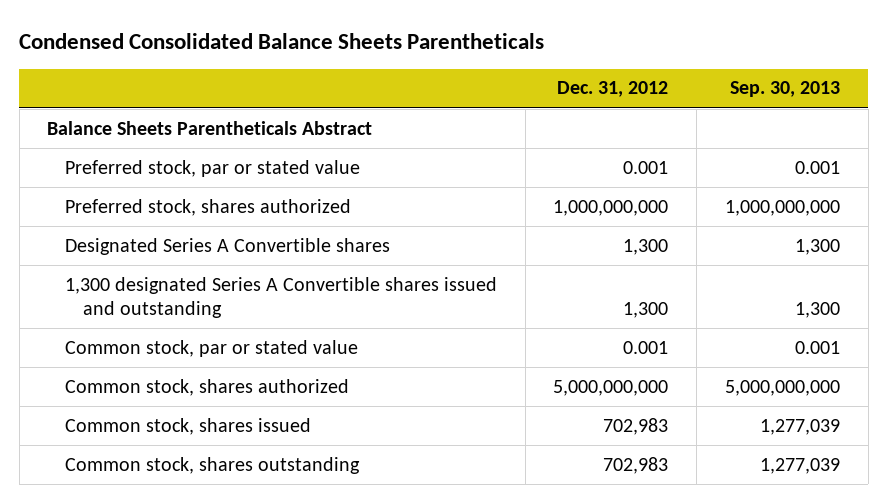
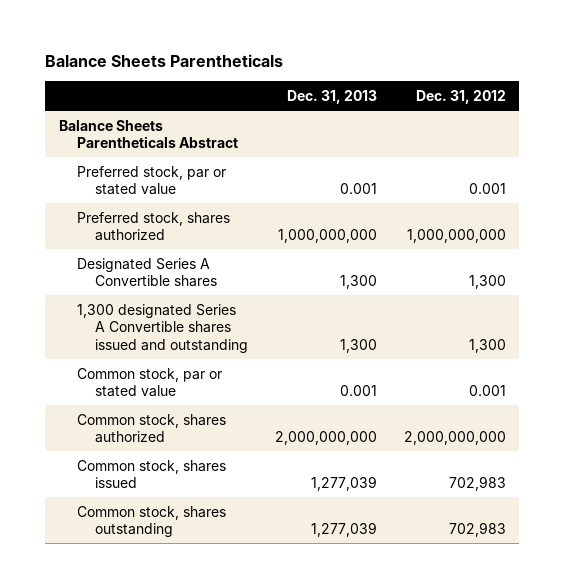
[19,33,545,50] Condensed Consolidated Balance Sheets Parentheticals -> [45,54,284,68] Balance Sheets Parentheticals
[729,81,840,98] Sep. 30, 2013 -> none
none -> [286,89,377,104] Dec. 31, 2013
[553,379,669,396] 5,000,000,000 -> [403,431,506,446] 2,000,000,000

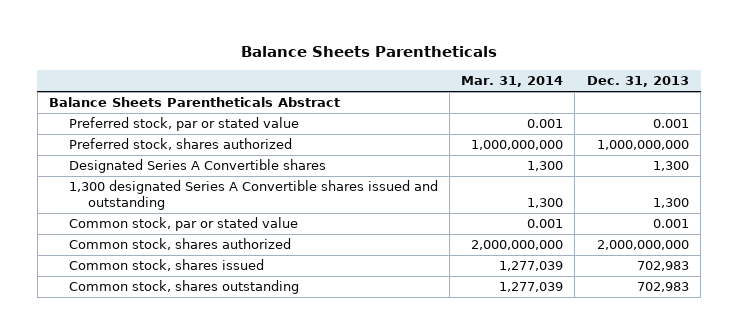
[415,89,506,104] Dec. 31, 2012 -> none
none -> [461,76,564,88] Mar. 31, 2014
[310,476,377,492] 1,277,039 -> [636,261,689,272] 702,983
[310,522,377,538] 1,277,039 -> [636,282,689,293] 702,983

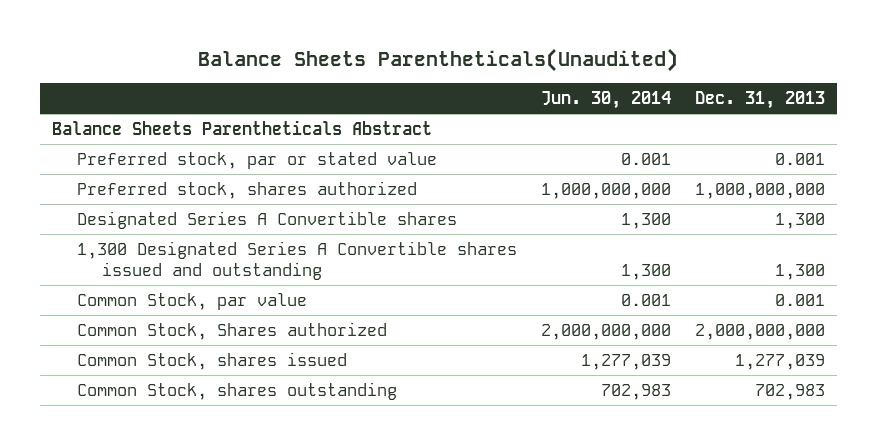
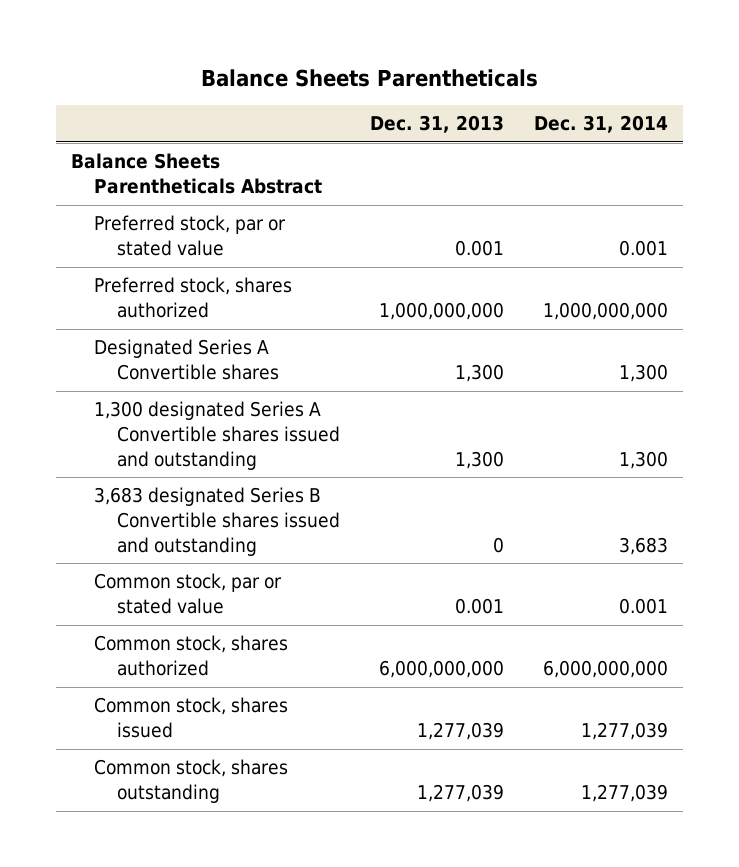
[198,47,679,72] Balance Sheets Parentheticals(Unaudited) -> [201,68,539,87] Balance Sheets Parentheticals
[540,90,671,109] Jun. 30, 2014 -> none
none -> [533,115,668,134] Dec. 31, 2014
[76,241,517,281] 1,300 Designated Series A Convertible shares issued and outstanding -> [93,401,340,470] 1,300 designated Series A Convertible shares issued and outstanding
none -> [93,487,340,556] 3,683 designated Series B Convertible shares issued and outstanding
[76,293,307,311] Common Stock, par value -> [93,573,282,615] Common stock, par or stated value
[76,322,387,341] Common Stock, Shares authorized -> [93,635,288,677] Common stock, shares authorized
[695,324,826,341] 2,000,000,000 -> [378,660,504,679] 6,000,000,000
[76,352,347,371] Common Stock, shares issued -> [93,697,288,739] Common stock, shares issued
[76,382,397,401] Common Stock, shares outstanding -> [93,759,288,804] Common stock, shares outstanding
[755,384,826,401] 702,983 -> [416,784,504,803] 1,277,039

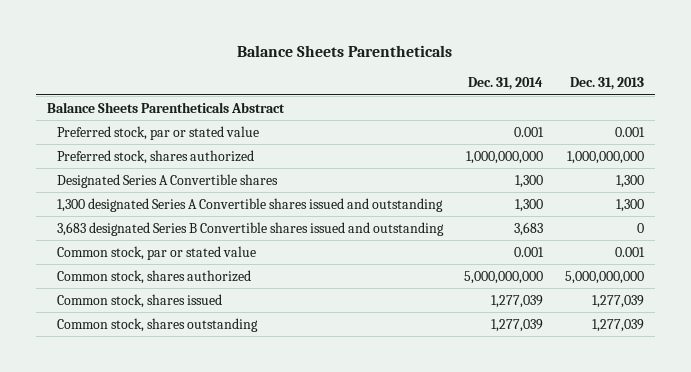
[378,660,504,679] 6,000,000,000 -> [565,270,645,284] 5,000,000,000
[542,660,668,679] 6,000,000,000 -> [464,270,544,284] 5,000,000,000

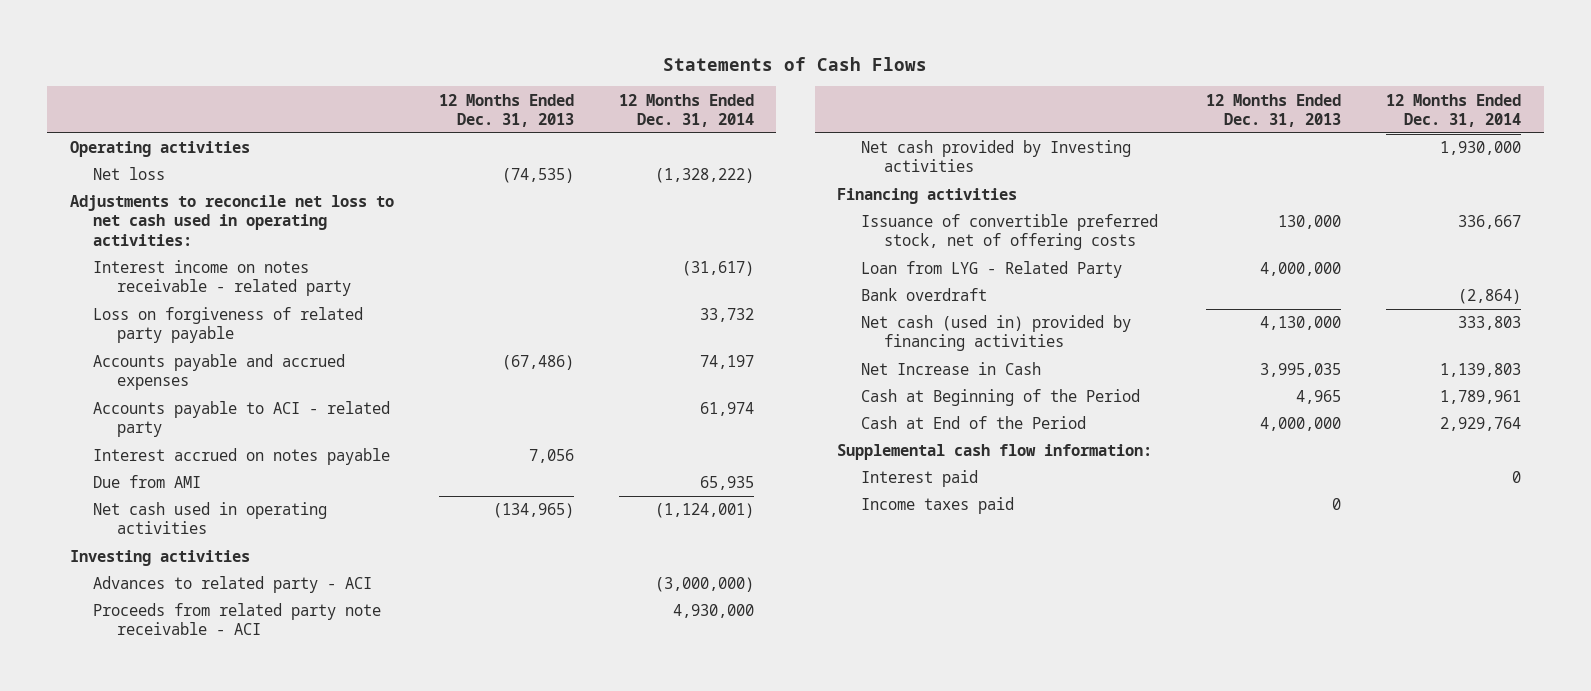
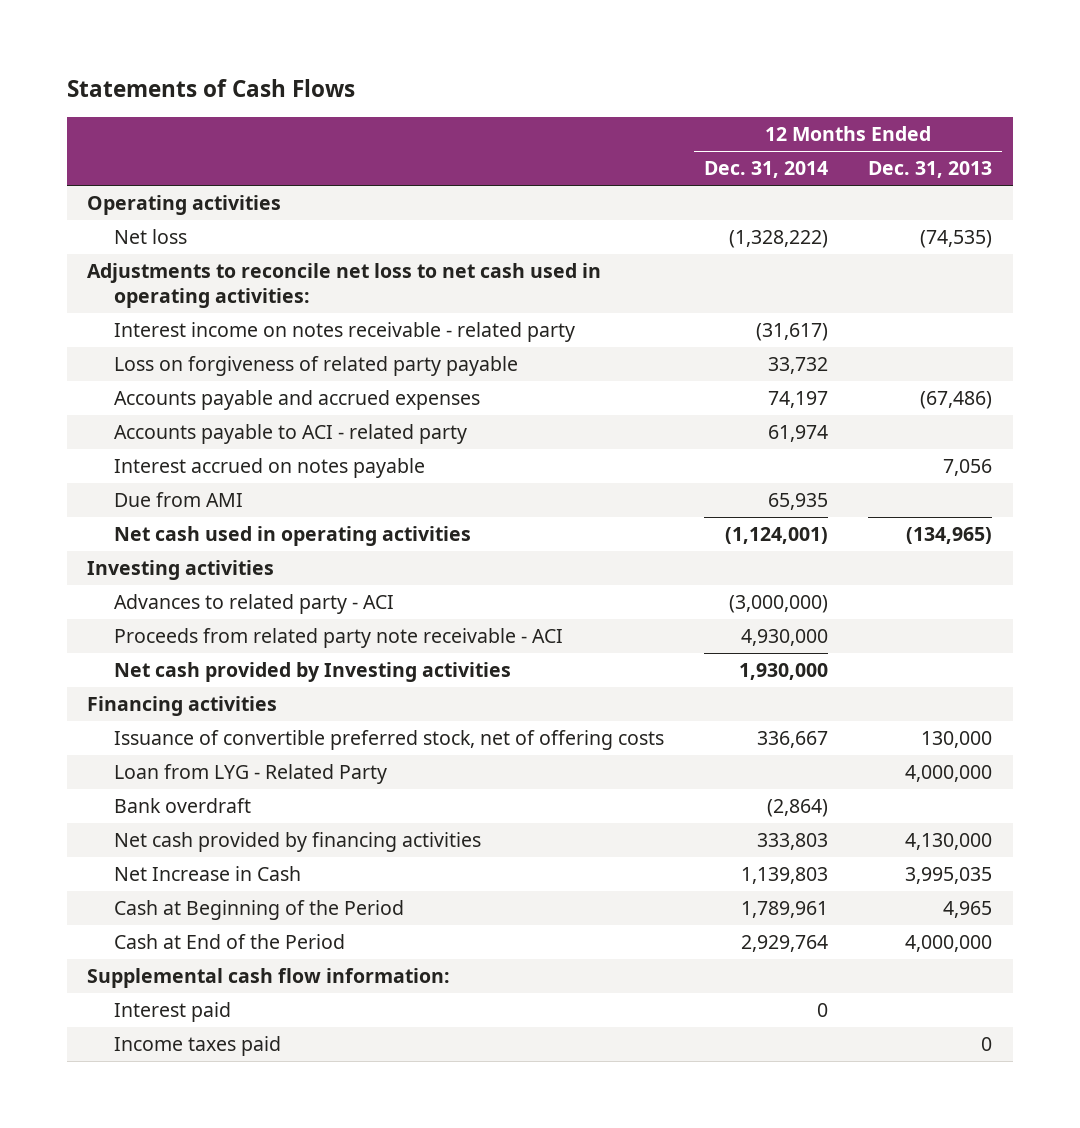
[860,315,1131,352] Net cash (used in) provided by financing activities -> [113,832,481,853] Net cash provided by financing activities

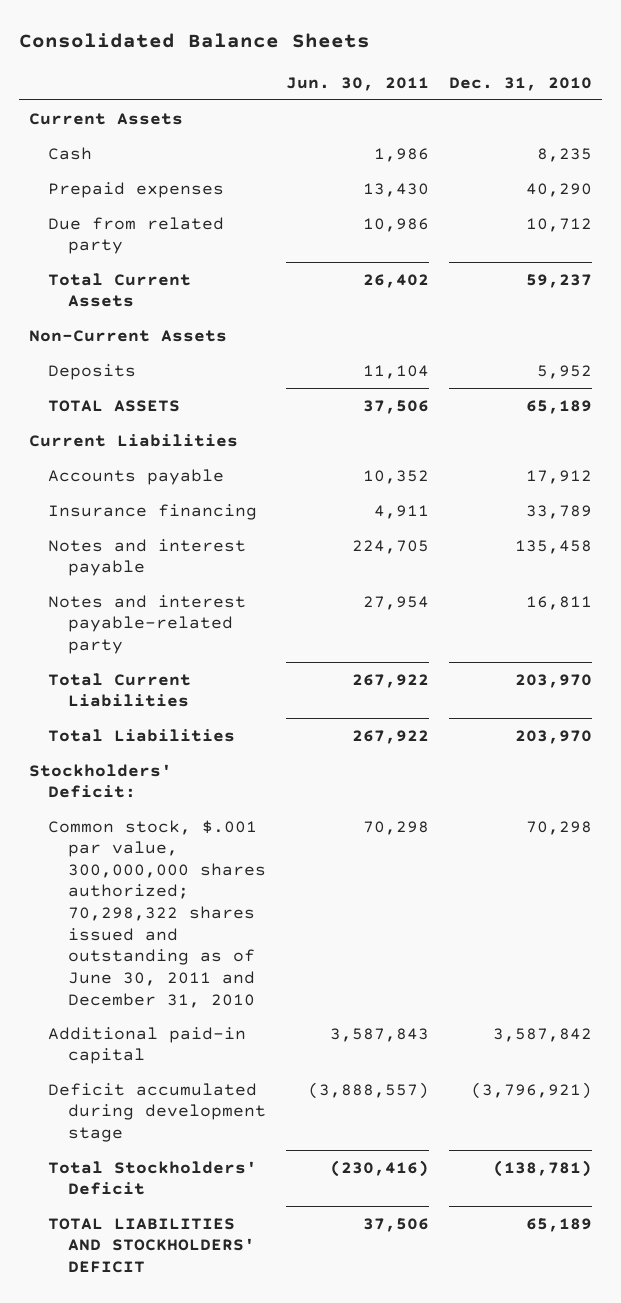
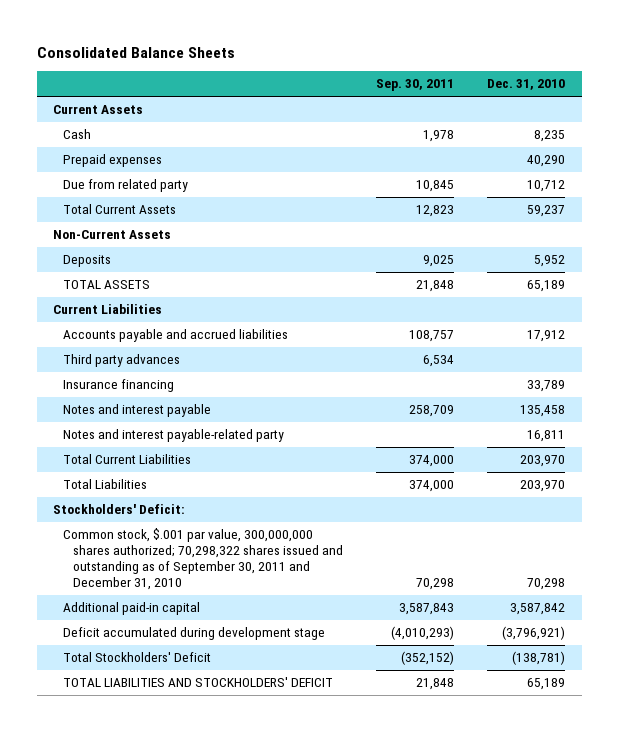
[285,76,429,91] Jun. 30, 2011 -> none
none -> [375,79,454,92] Sep. 30, 2011
[48,468,225,485] Accounts payable -> [63,329,289,343] Accounts payable and accrued liabilities
none -> [63,354,181,368] Third party advances
[48,819,266,1008] Common stock, $.001 par value, 300,000,000 shares authorized; 70,298,322 shares issued and outstanding as of June 30, 2011 and December 31, 2010 -> [63,528,343,591] Common stock, $.001 par value, 300,000,000 shares authorized; 70,298,322 shares issued and outstanding as of September 30, 2011 and December 31, 2010

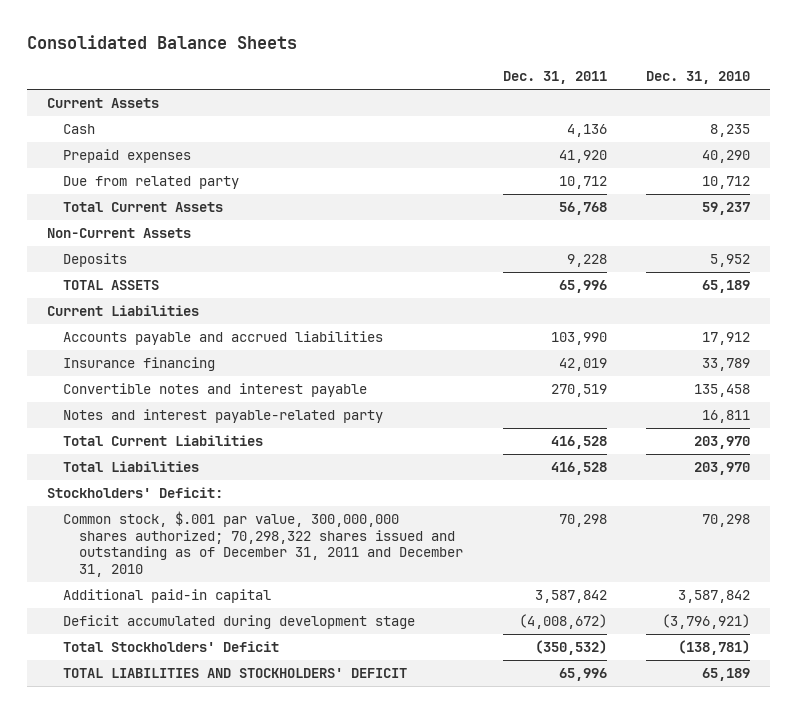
[375,79,454,92] Sep. 30, 2011 -> none
none -> [502,71,607,85] Dec. 31, 2011
[63,354,181,368] Third party advances -> none
[63,404,212,418] Notes and interest payable -> [62,383,367,398] Convertible notes and interest payable
[63,528,343,591] Common stock, $.001 par value, 300,000,000 shares authorized; 70,298,322 shares issued and outstanding as of September 30, 2011 and December 31, 2010 -> [62,511,463,577] Common stock, $.001 par value, 300,000,000 shares authorized; 70,298,322 shares issued and outstanding as of December 31, 2011 and December 31, 2010

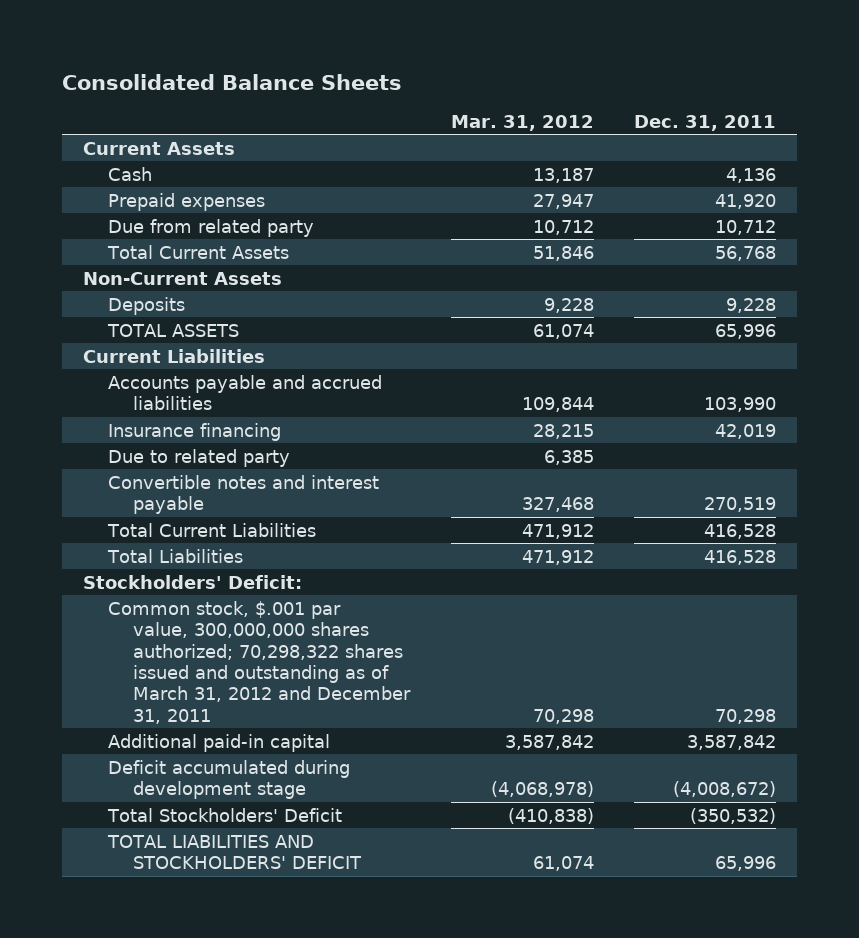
[646,71,751,85] Dec. 31, 2010 -> none
none -> [450,114,594,131] Mar. 31, 2012
none -> [107,448,290,467] Due to related party
[62,409,383,424] Notes and interest payable-related party -> none
[62,511,463,577] Common stock, $.001 par value, 300,000,000 shares authorized; 70,298,322 shares issued and outstanding as of December 31, 2011 and December 31, 2010 -> [107,600,411,724] Common stock, $.001 par value, 300,000,000 shares authorized; 70,298,322 shares issued and outstanding as of March 31, 2012 and December 31, 2011

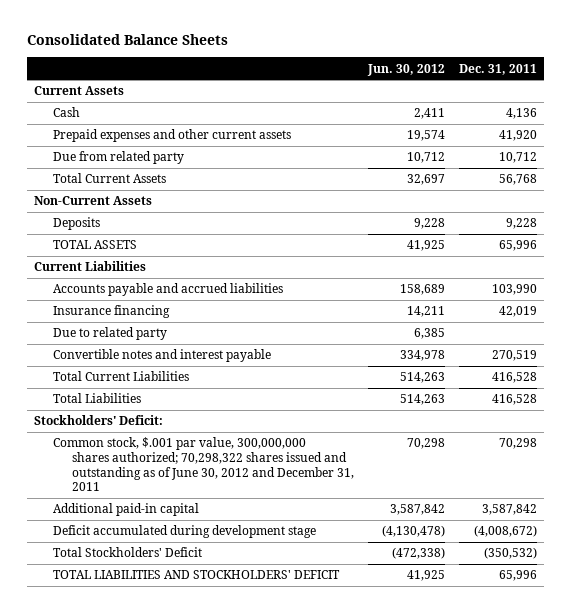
[450,114,594,131] Mar. 31, 2012 -> none
none -> [366,63,445,76] Jun. 30, 2012
[107,192,265,211] Prepaid expenses -> [52,129,291,143] Prepaid expenses and other current assets
[107,600,411,724] Common stock, $.001 par value, 300,000,000 shares authorized; 70,298,322 shares issued and outstanding as of March 31, 2012 and December 31, 2011 -> [52,437,354,492] Common stock, $.001 par value, 300,000,000 shares authorized; 70,298,322 shares issued and outstanding as of June 30, 2012 and December 31, 2011

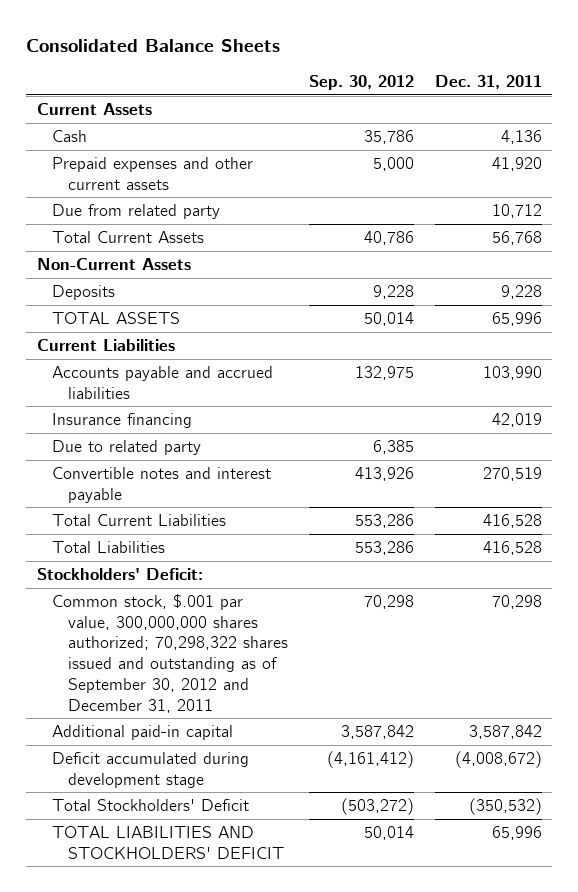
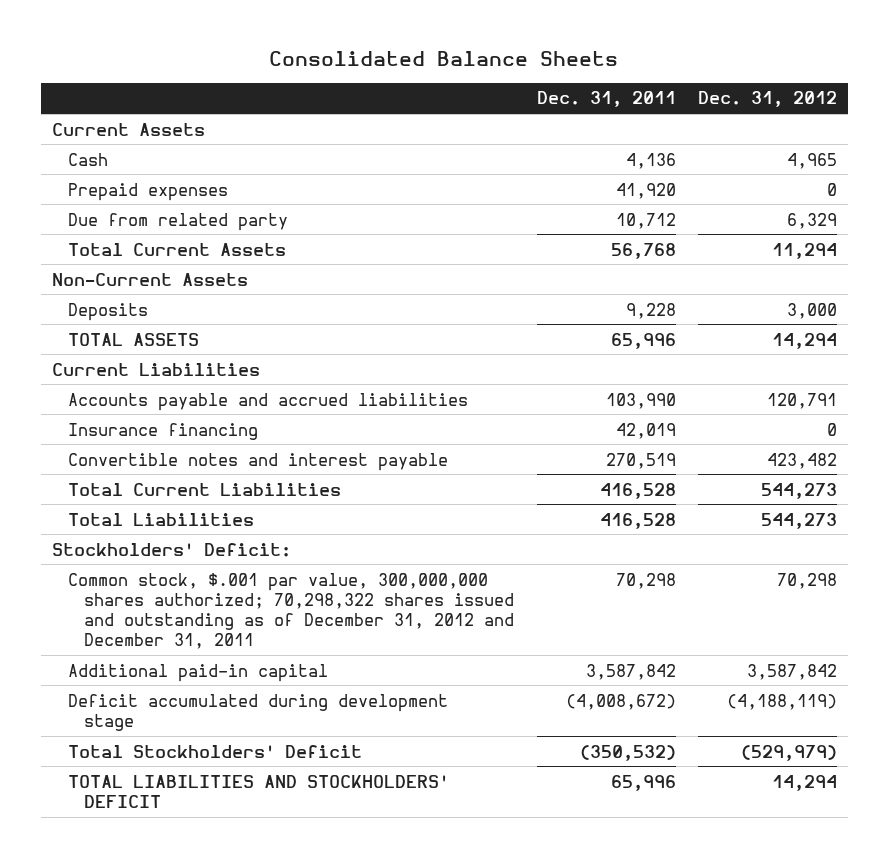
[308,75,414,91] Sep. 30, 2012 -> none
none -> [698,91,838,108] Dec. 31, 2012
[52,156,254,190] Prepaid expenses and other current assets -> [67,182,228,201] Prepaid expenses
[52,439,202,455] Due to related party -> none
[52,593,288,713] Common stock, $.001 par value, 300,000,000 shares authorized; 70,298,322 shares issued and outstanding as of September 30, 2012 and December 31, 2011 -> [67,572,515,650] Common stock, $.001 par value, 300,000,000 shares authorized; 70,298,322 shares issued and outstanding as of December 31, 2012 and December 31, 2011

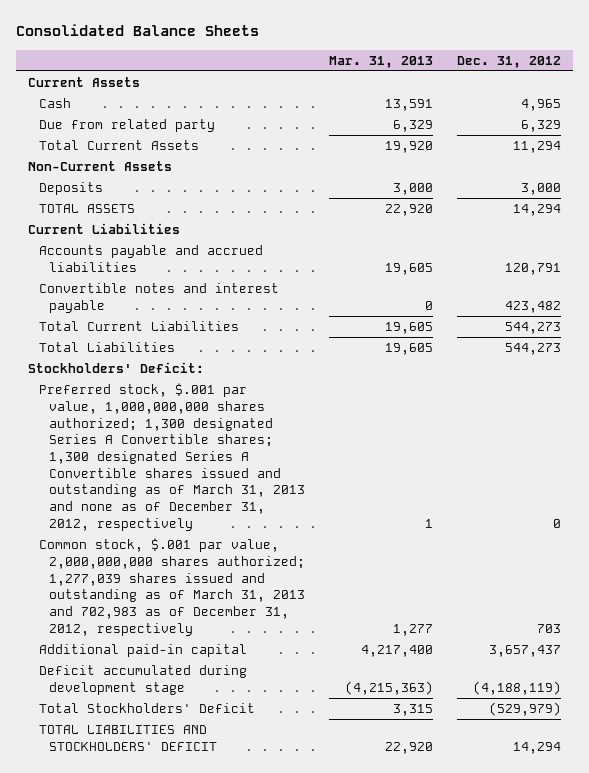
[536,91,676,108] Dec. 31, 2011 -> none
none -> [329,55,434,68] Mar. 31, 2013
[67,182,228,201] Prepaid expenses -> none
[67,422,258,440] Insurance financing -> none
none -> [38,383,306,531] Preferred stock, $.001 par value, 1,000,000,000 shares authorized; 1,300 designated Series A Convertible shares; 1,300 designated Series A Convertible shares issued and outstanding as of March 31, 2013 and none as of December 31, 2012, respectively
[67,572,515,650] Common stock, $.001 par value, 300,000,000 shares authorized; 70,298,322 shares issued and outstanding as of December 31, 2012 and December 31, 2011 -> [38,538,306,636] Common stock, $.001 par value, 2,000,000,000 shares authorized; 1,277,039 shares issued and outstanding as of March 31, 2013 and 702,983 as of December 31, 2012, respectively
[777,572,838,589] 70,298 -> [536,623,561,633] 703
[747,663,838,680] 3,587,842 -> [488,645,561,658] 3,657,437

